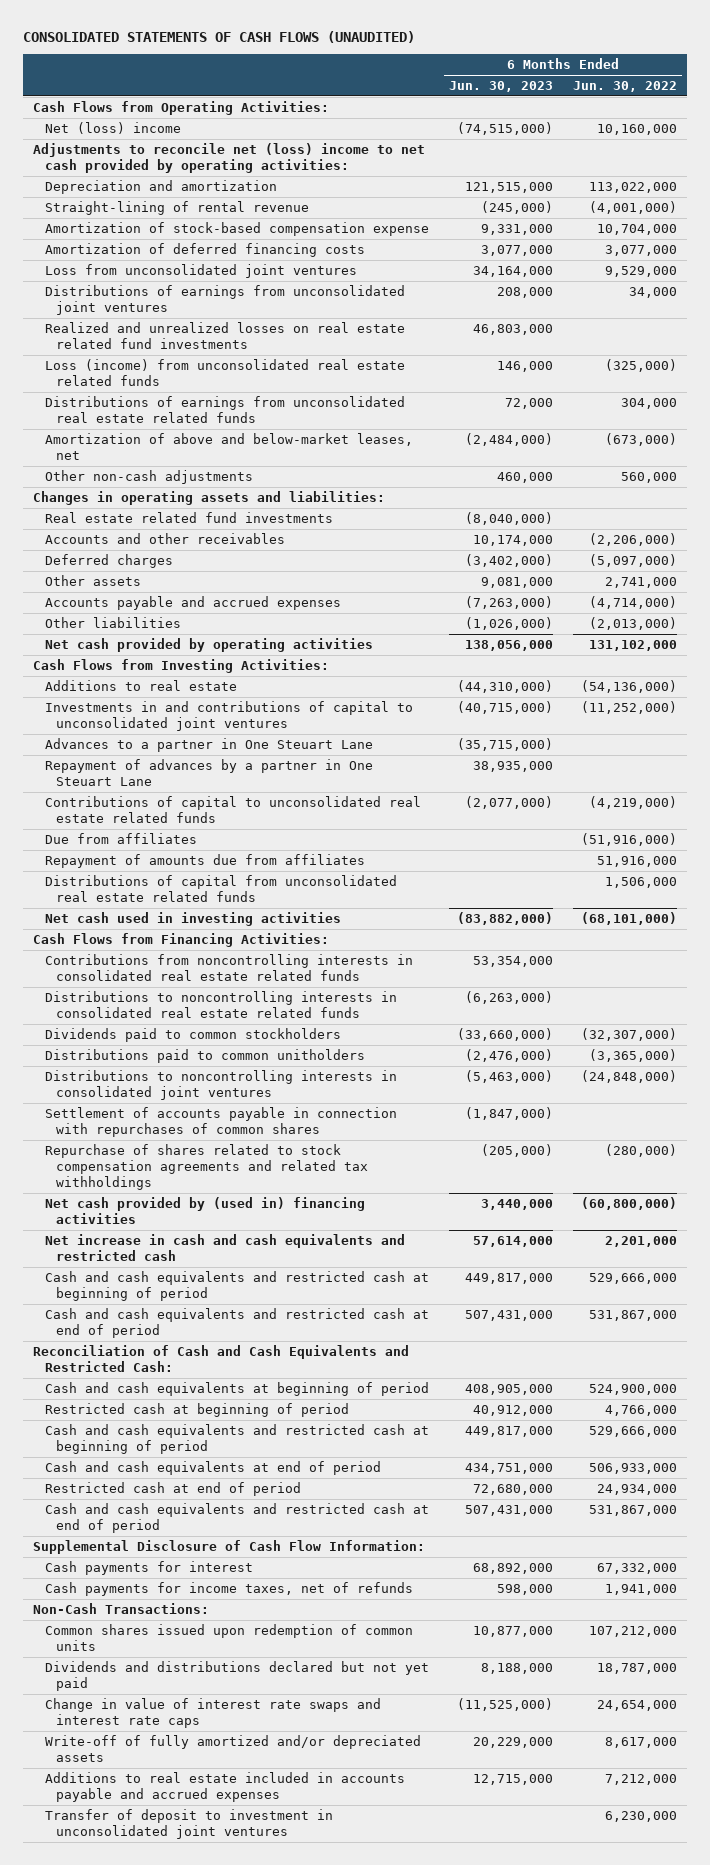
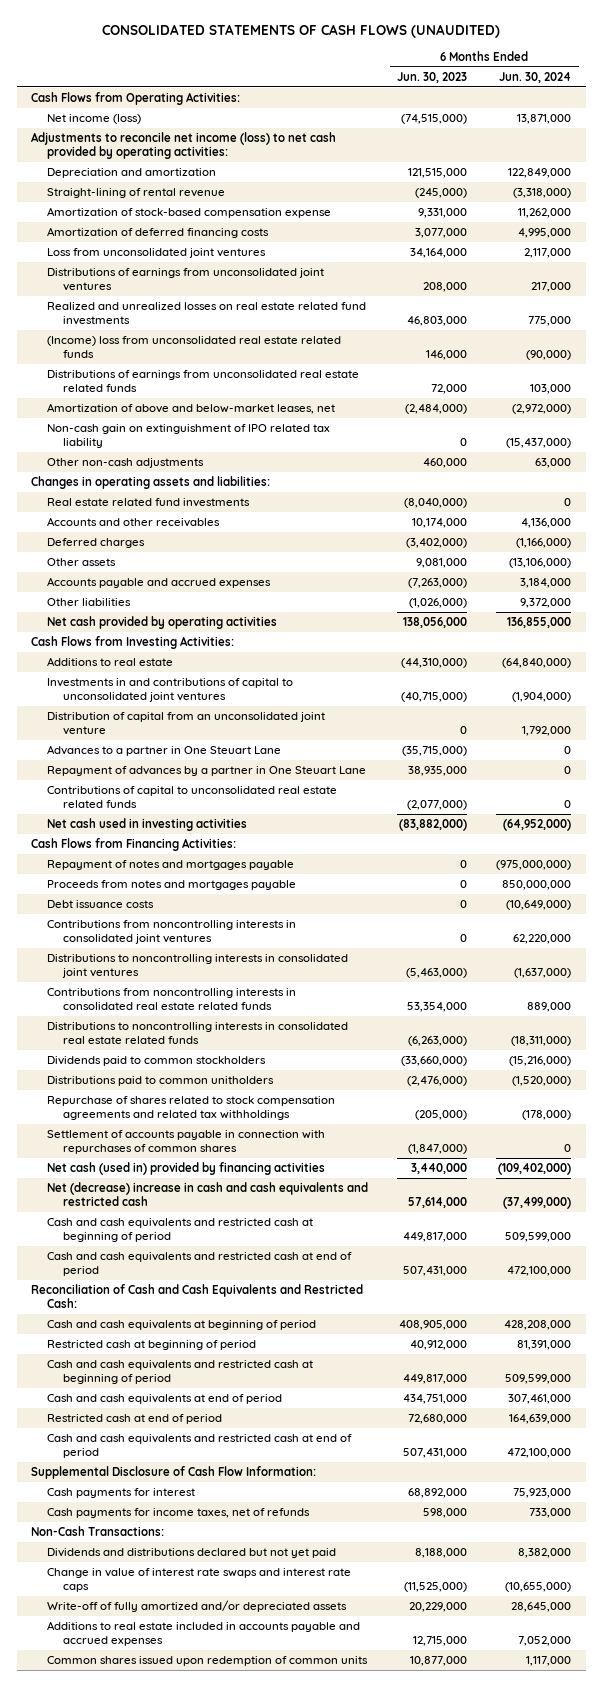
[572,81,677,93] Jun. 30, 2022 -> none
none -> [499,71,572,83] Jun. 30, 2024
[44,121,181,134] Net (loss) income -> [47,114,142,125] Net income (loss)
[32,142,425,173] Adjustments to reconcile net (loss) income to net cash provided by operating activities: -> [31,132,337,160] Adjustments to reconcile net income (loss) to net cash provided by operating activities:
[44,358,405,386] Loss (income) from unconsolidated real estate related funds -> [47,336,342,359] (Income) loss from unconsolidated real estate related funds
none -> [47,424,331,449] Non-cash gain on extinguishment of IPO related tax liability
none -> [47,712,326,736] Distribution of capital from an unconsolidated joint venture
[44,832,197,844] Due from affiliates -> none
[44,853,365,868] Repayment of amounts due from affiliates -> none
[44,874,397,902] Distributions of capital from unconsolidated real estate related funds -> none
none -> [47,860,295,871] Repayment of notes and mortgages payable
none -> [47,880,297,891] Proceeds from notes and mortgages payable
none -> [47,900,155,909] Debt issuance costs
none -> [47,920,297,945] Contributions from noncontrolling interests in consolidated joint ventures
[44,1069,397,1100] Distributions to noncontrolling interests in consolidated joint ventures -> [47,954,349,979] Distributions to noncontrolling interests in consolidated joint ventures
[44,1106,397,1137] Settlement of accounts payable in connection with repurchases of common shares -> [47,1130,326,1155] Settlement of accounts payable in connection with repurchases of common shares
[44,1196,365,1224] Net cash provided by (used in) financing activities -> [47,1162,326,1176] Net cash (used in) provided by financing activities
[44,1233,405,1261] Net increase in cash and cash equivalents and restricted cash -> [47,1182,369,1207] Net (decrease) increase in cash and cash equivalents and restricted cash
[44,1808,333,1839] Transfer of deposit to investment in unconsolidated joint ventures -> none
[44,1623,413,1651] Common shares issued upon redemption of common units -> [47,1656,369,1667] Common shares issued upon redemption of common units

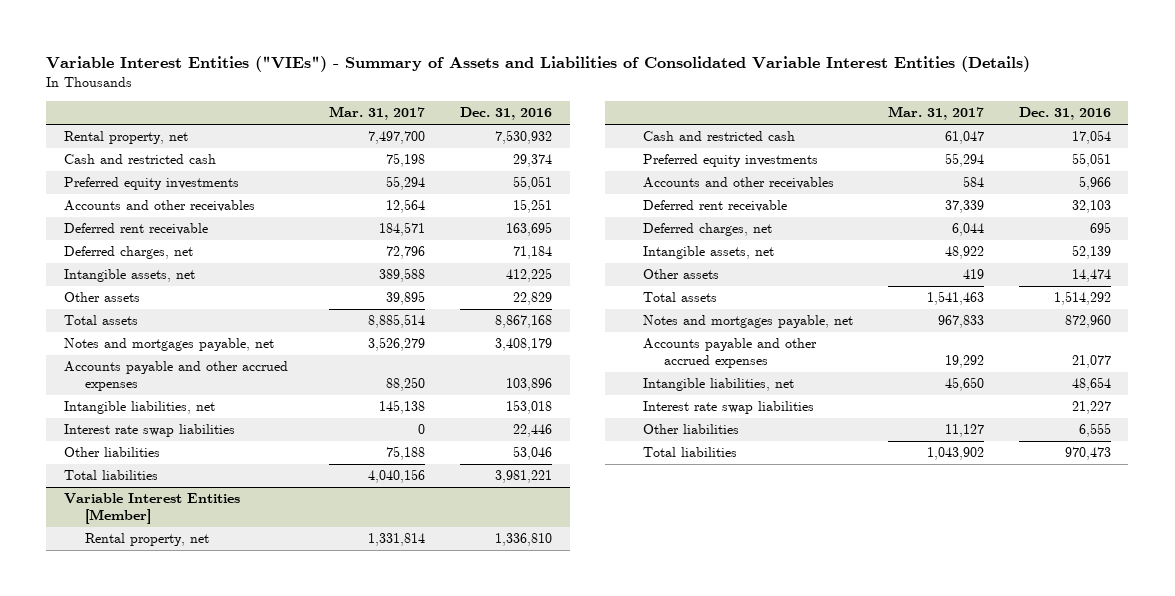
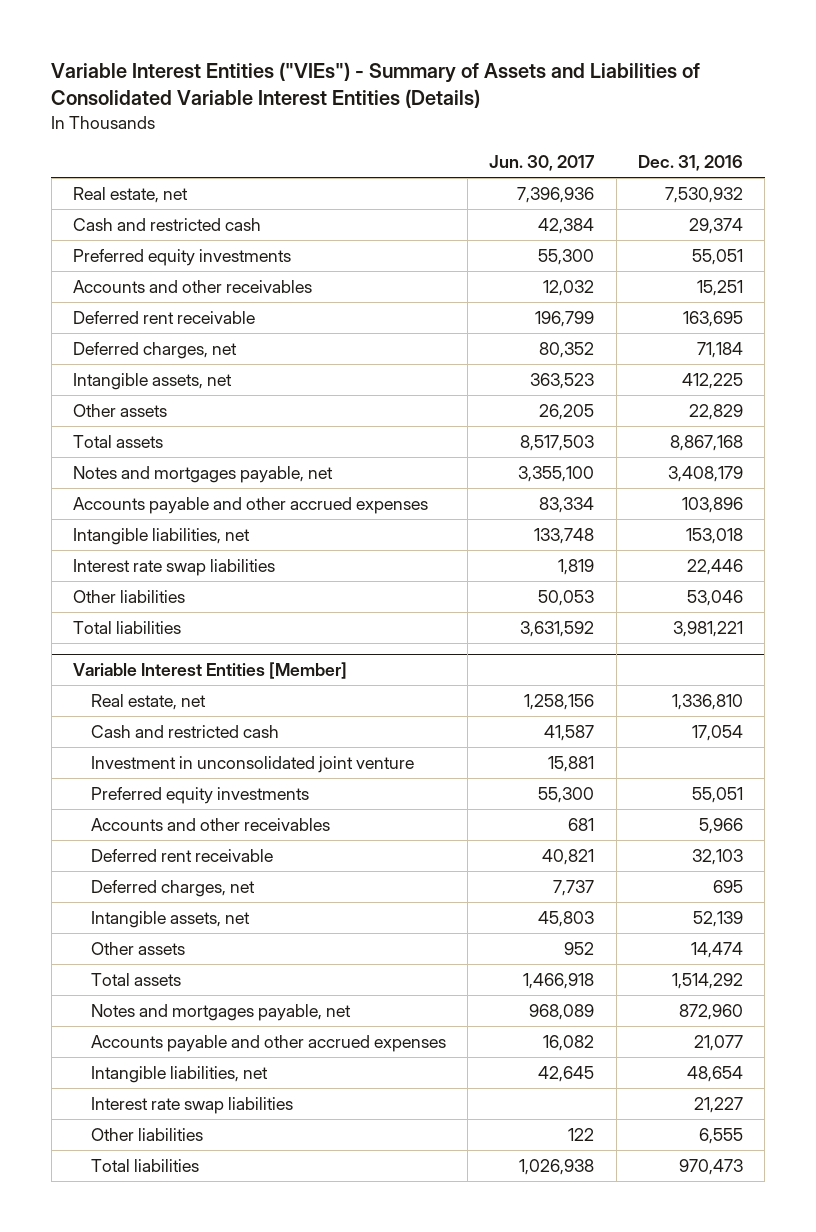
[329,106,426,121] Mar. 31, 2017 -> none
none -> [489,155,596,172] Jun. 30, 2017
[63,131,188,145] Rental property, net -> [72,186,188,203] Real estate, net
[84,533,209,547] Rental property, net -> [90,693,206,710] Real estate, net
none -> [90,755,414,773] Investment in unconsolidated joint venture

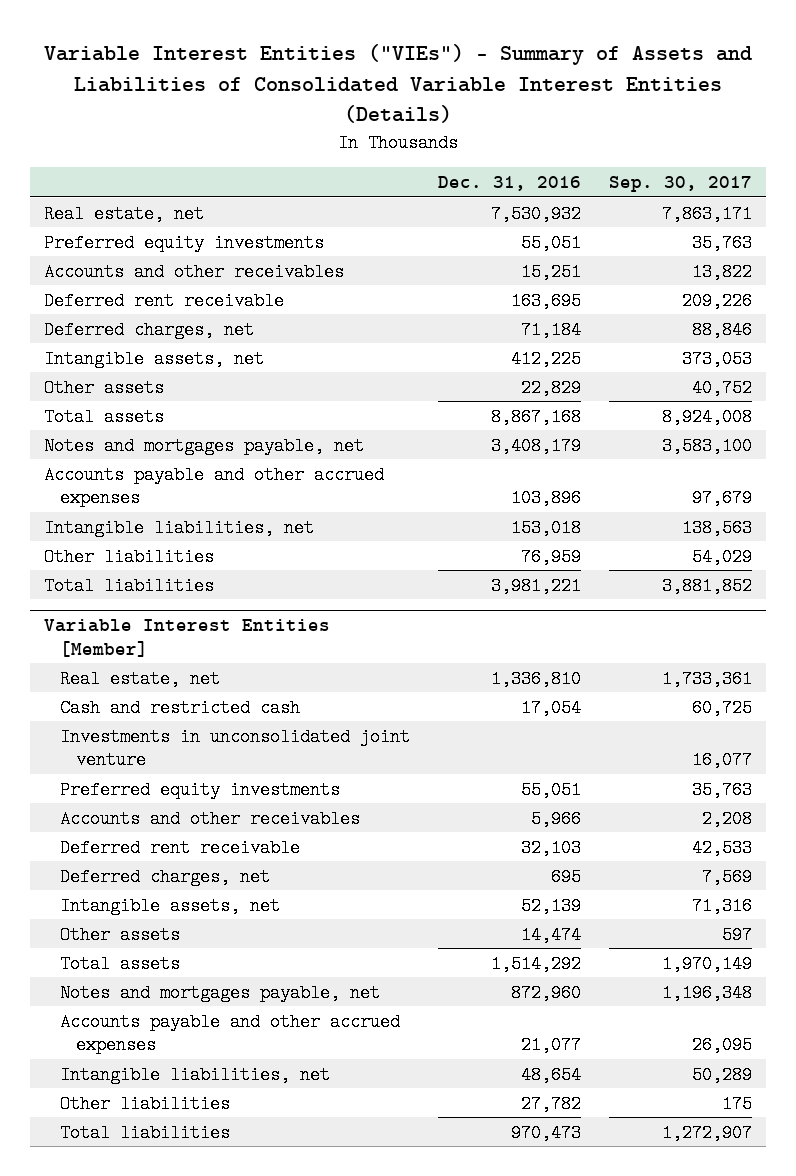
[489,155,596,172] Jun. 30, 2017 -> none
none -> [608,176,752,193] Sep. 30, 2017
[72,217,261,231] Cash and restricted cash -> none
[72,558,275,576] Interest rate swap liabilities -> none
[686,589,743,606] 53,046 -> [520,547,581,566] 76,959
[90,755,414,773] Investment in unconsolidated joint venture -> [59,727,410,769] Investments in unconsolidated joint venture
[90,1096,293,1114] Interest rate swap liabilities -> none
[698,1127,743,1144] 6,555 -> [520,1094,581,1113] 27,782

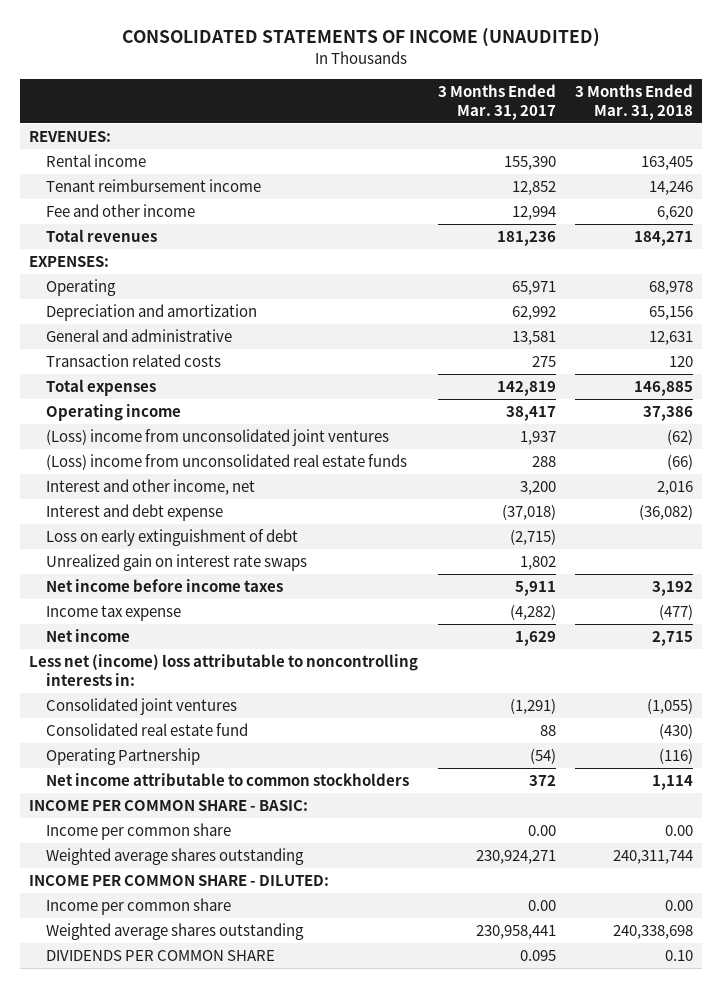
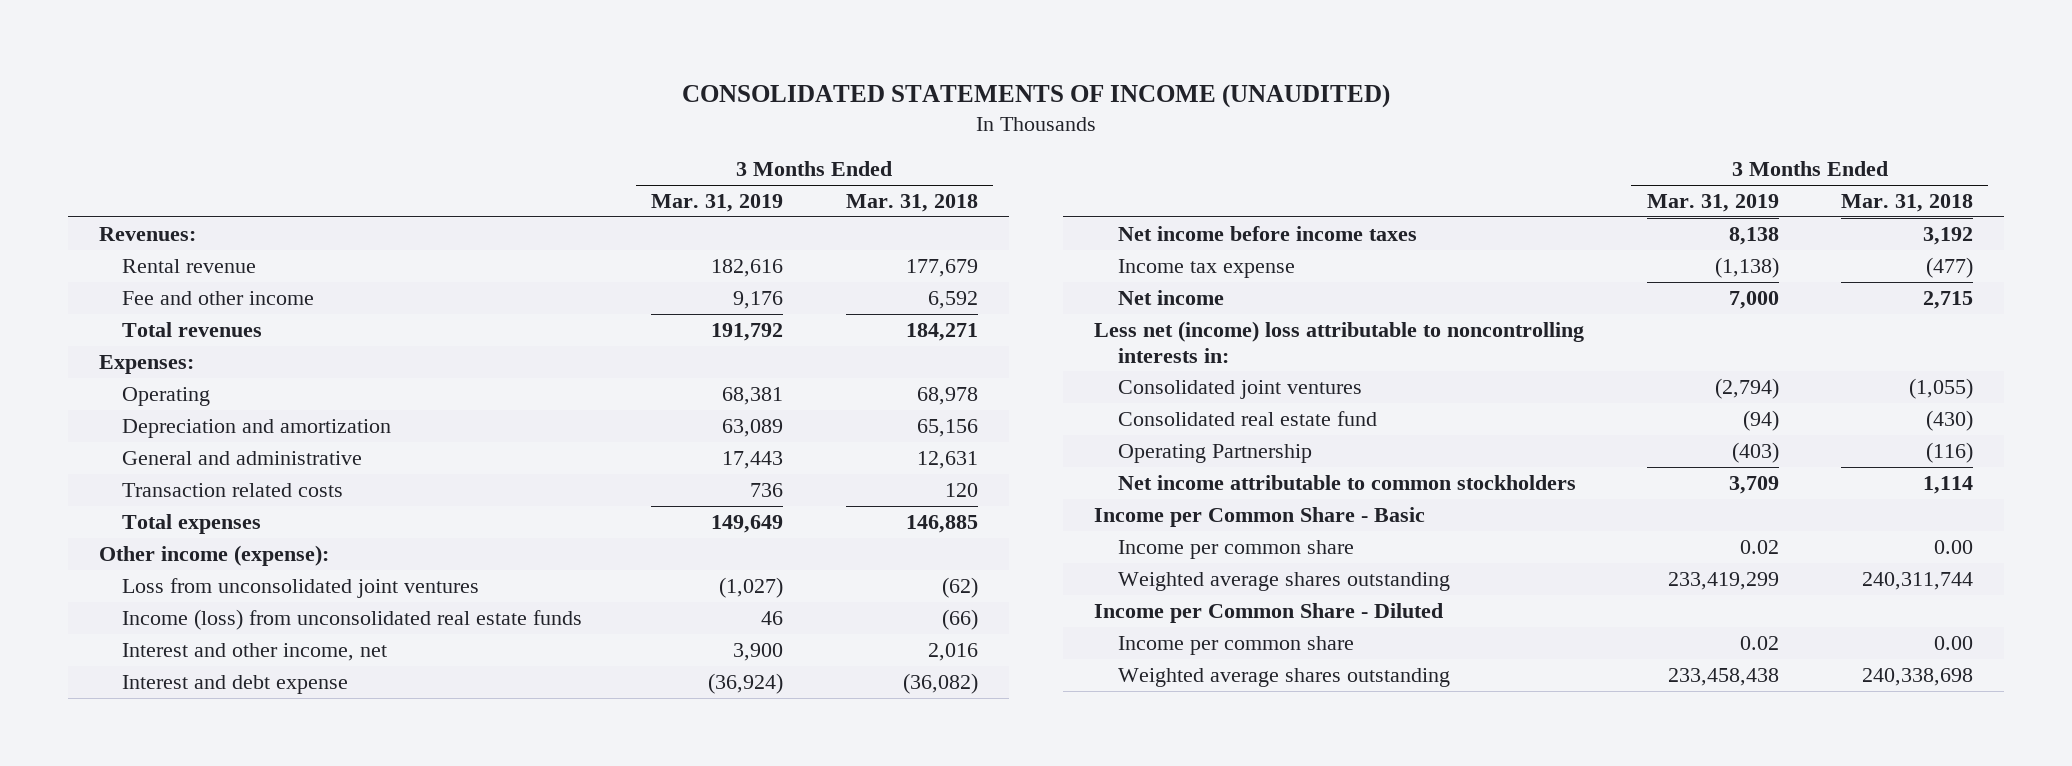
[437,83,556,121] 3 Months Ended Mar. 31, 2017 -> none
none -> [651,194,784,213] Mar. 31, 2019
[46,178,262,192] Tenant reimbursement income -> none
[29,130,112,142] REVENUES: -> [99,226,197,241] Revenues:
[46,153,147,167] Rental income -> [122,258,257,273] Rental revenue
[640,155,693,170] 163,405 -> [905,258,978,277] 177,679
[656,205,693,220] 6,620 -> [927,290,978,309] 6,592
[29,255,110,267] EXPENSES: -> [99,354,195,374] Expenses:
[46,403,182,421] Operating income -> none
none -> [99,544,330,566] Other income (expense):
[46,428,390,446] (Loss) income from unconsolidated joint ventures -> [122,577,480,598] Loss from unconsolidated joint ventures
[46,453,408,470] (Loss) income from unconsolidated real estate funds -> [122,608,583,630] Income (loss) from unconsolidated real estate funds
[46,528,299,546] Loss on early extinguishment of debt -> none
[46,553,308,571] Unrealized gain on interest rate swaps -> none
[29,799,309,811] INCOME PER COMMON SHARE - BASIC: -> [1094,506,1426,527] Income per Common Share - Basic
[29,874,330,886] INCOME PER COMMON SHARE - DILUTED: -> [1094,602,1444,623] Income per Common Share - Diluted
[46,949,276,961] DIVIDENDS PER COMMON SHARE -> none

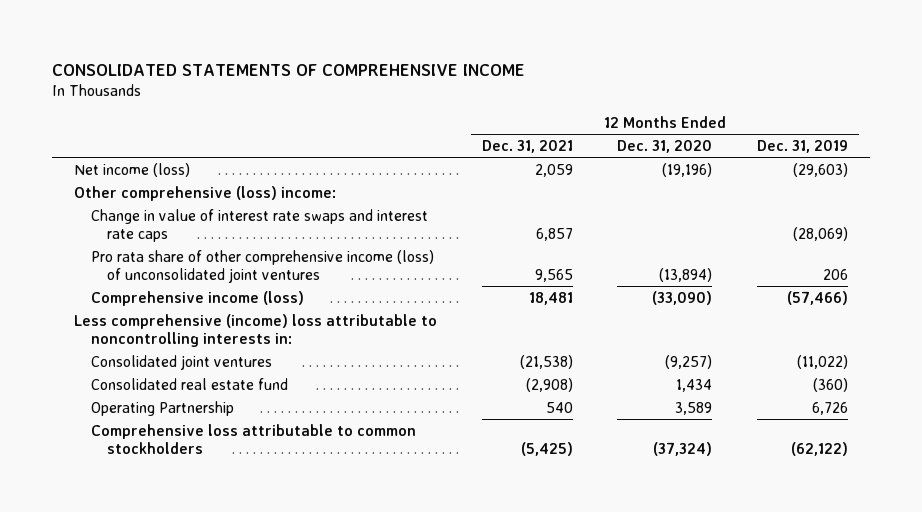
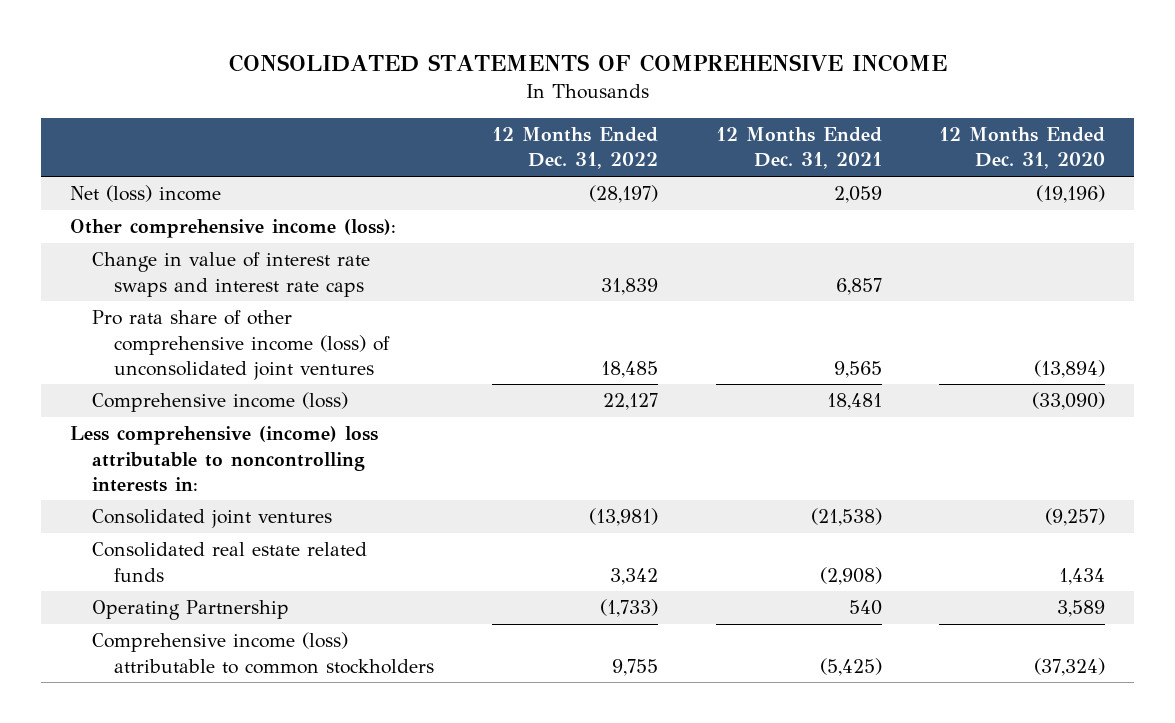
[756,140,848,154] Dec. 31, 2019 -> none
none -> [491,127,658,170] 12 Months Ended Dec. 31, 2022
[74,162,191,177] Net income (loss) -> [69,185,221,203] Net (loss) income
[74,185,337,201] Other comprehensive (loss) income: -> [69,219,396,239] Other comprehensive income (loss):
[90,377,288,390] Consolidated real estate fund -> [91,542,367,582] Consolidated real estate related funds
[90,423,416,455] Comprehensive loss attributable to common stockholders -> [91,632,434,674] Comprehensive income (loss) attributable to common stockholders

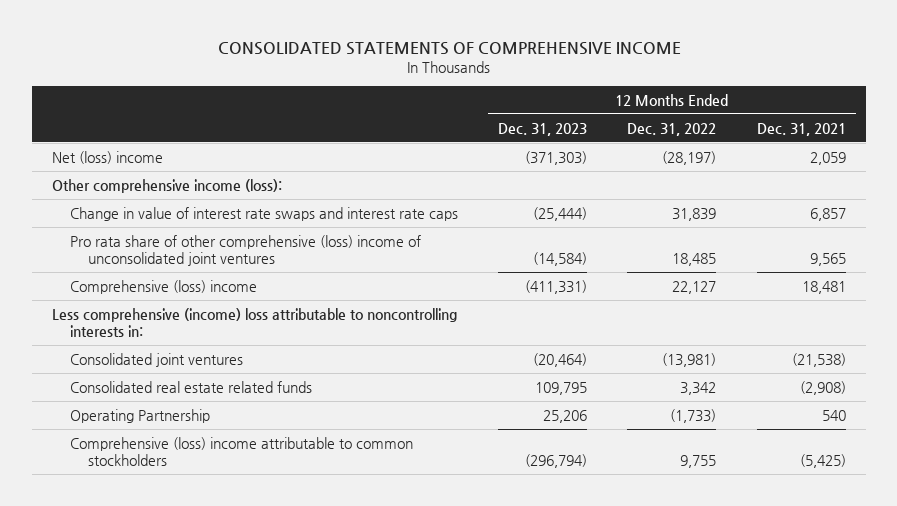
[939,127,1106,170] 12 Months Ended Dec. 31, 2020 -> none
none -> [498,122,588,136] Dec. 31, 2023
[91,310,390,380] Pro rata share of other comprehensive income (loss) of unconsolidated joint ventures -> [69,234,421,266] Pro rata share of other comprehensive (loss) income of unconsolidated joint ventures
[91,392,348,413] Comprehensive income (loss) -> [69,279,257,294] Comprehensive (loss) income
[91,632,434,674] Comprehensive income (loss) attributable to common stockholders -> [69,436,413,466] Comprehensive (loss) income attributable to common stockholders

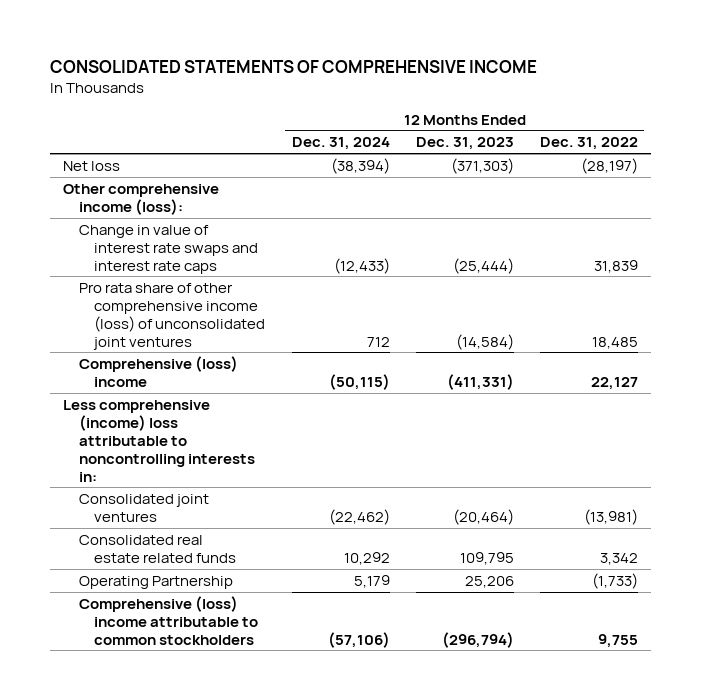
[756,122,846,136] Dec. 31, 2021 -> none
none -> [291,137,390,151] Dec. 31, 2024
[51,150,163,164] Net (loss) income -> [63,160,121,171] Net loss
[69,234,421,266] Pro rata share of other comprehensive (loss) income of unconsolidated joint ventures -> [78,282,266,350] Pro rata share of other comprehensive income (loss) of unconsolidated joint ventures

